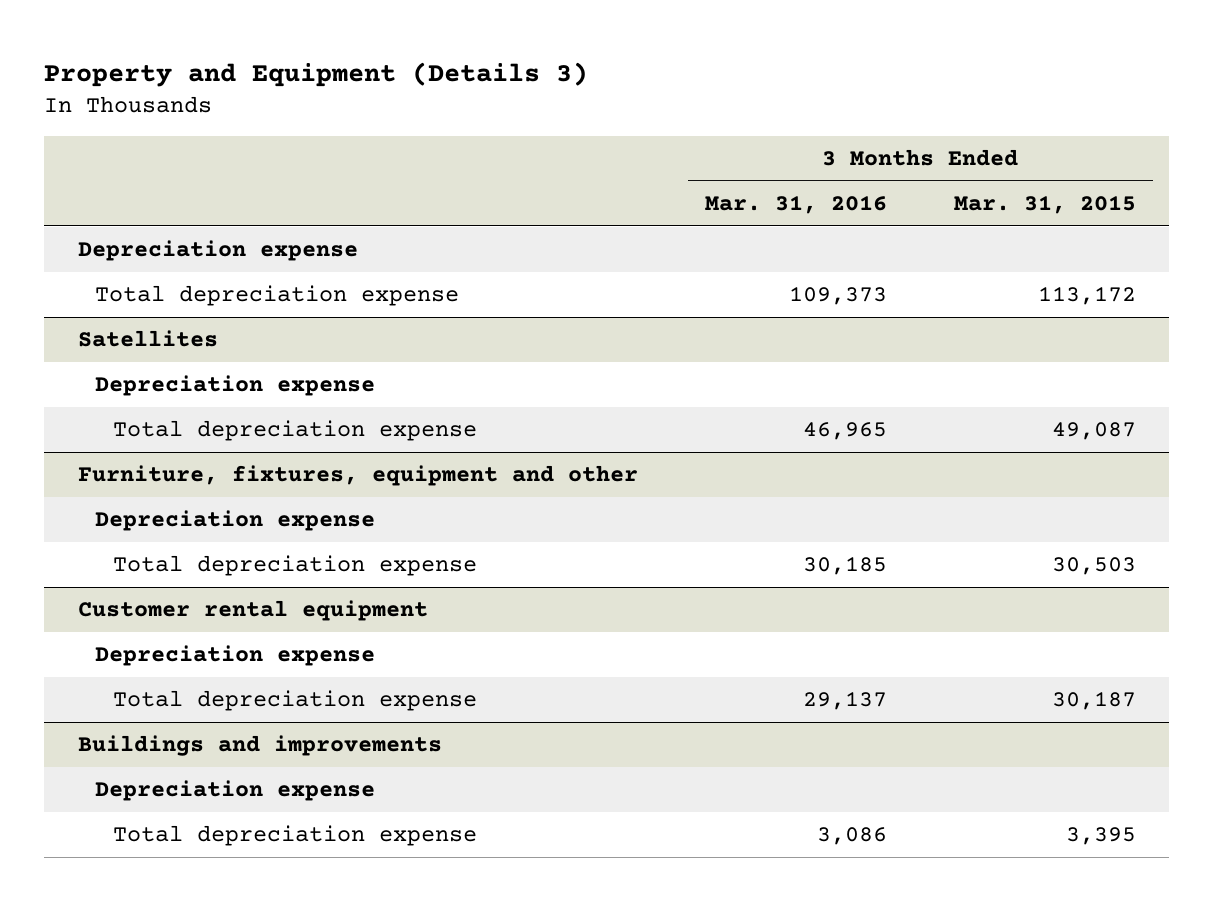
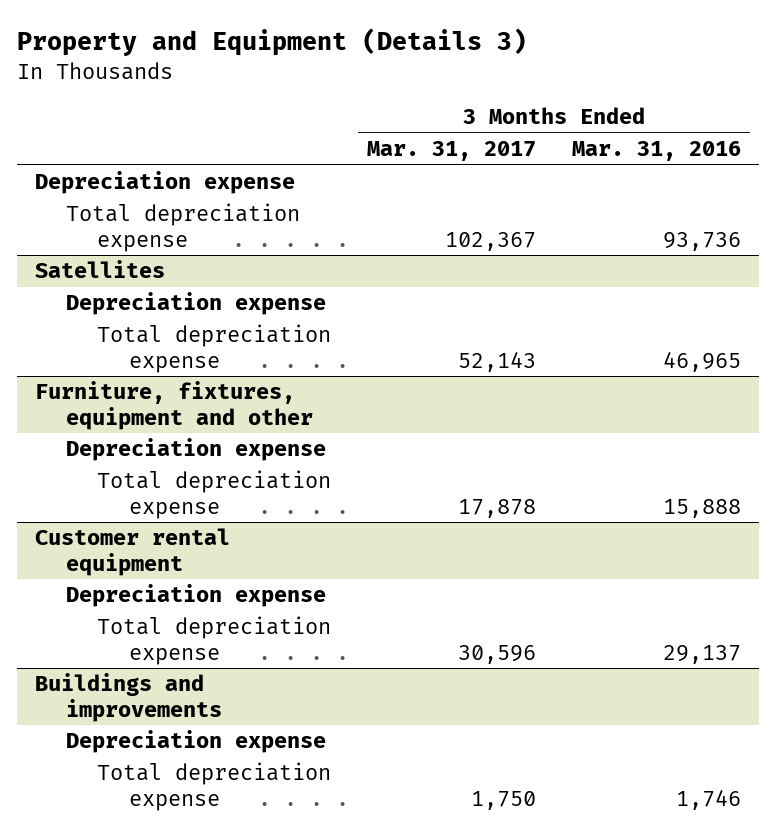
[953,195,1136,215] Mar. 31, 2015 -> none
none -> [367,141,537,162] Mar. 31, 2017
[788,286,887,306] 109,373 -> [663,231,742,251] 93,736
[802,556,887,576] 30,185 -> [663,498,742,518] 15,888
[816,827,887,846] 3,086 -> [676,789,742,810] 1,746

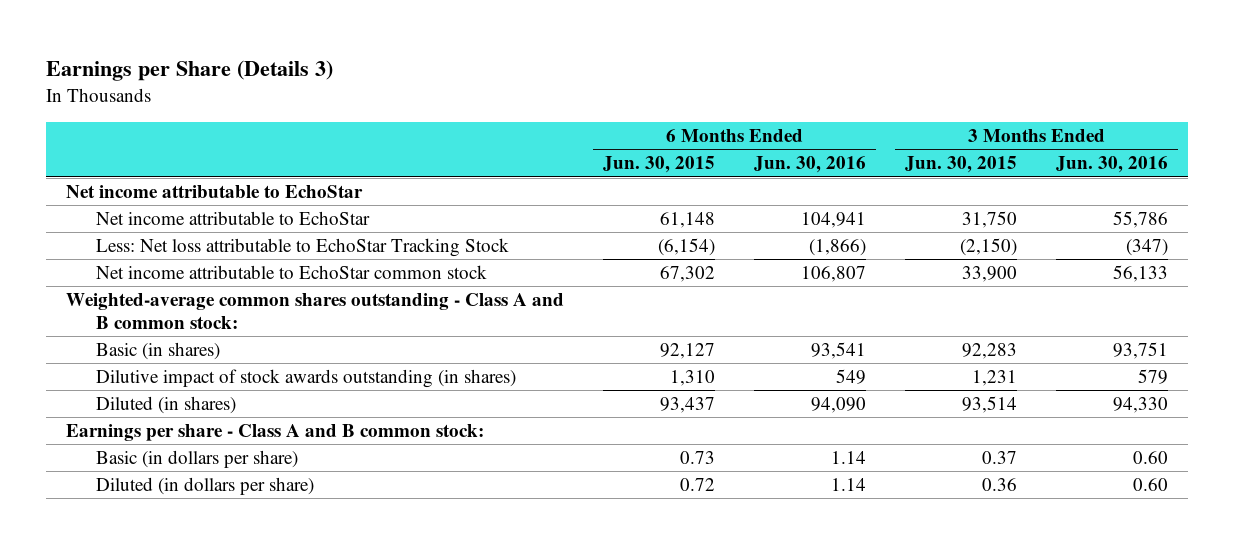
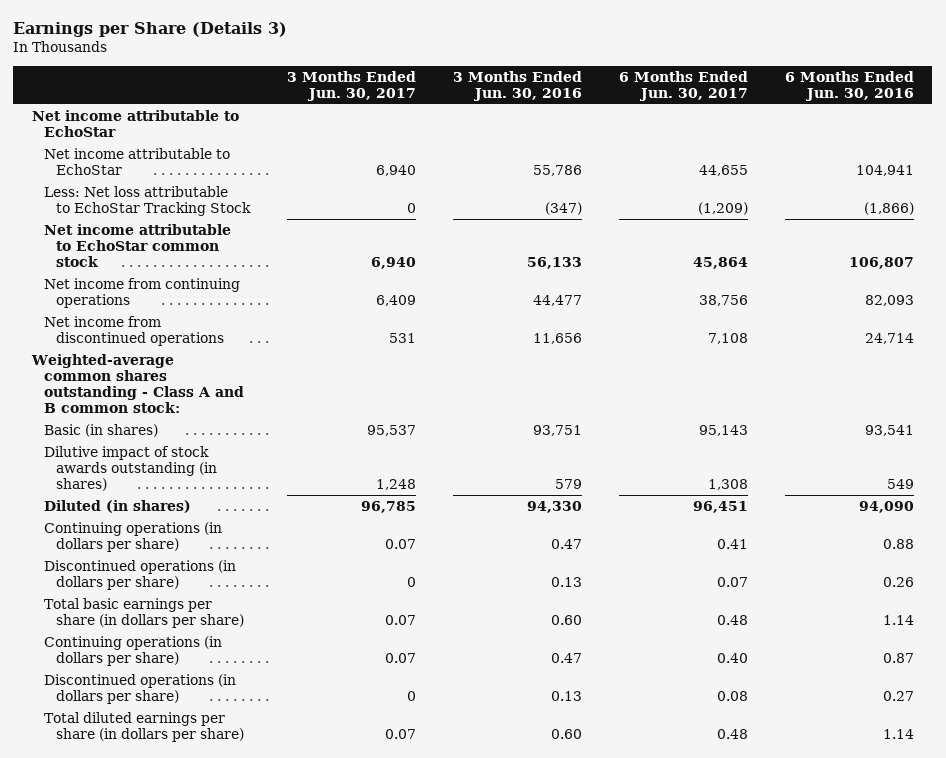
[603,156,716,174] Jun. 30, 2015 -> none
[905,156,1018,174] Jun. 30, 2015 -> none
none -> [287,70,417,101] 3 Months Ended Jun. 30, 2017
none -> [619,70,749,101] 6 Months Ended Jun. 30, 2017
none -> [44,277,241,308] Net income from continuing operations
none -> [44,315,225,346] Net income from discontinued operations
[66,424,485,442] Earnings per share - Class A and B common stock: -> none
none -> [44,521,223,552] Continuing operations (in dollars per share)
none -> [44,559,237,590] Discontinued operations (in dollars per share)
[96,450,299,469] Basic (in dollars per share) -> [44,597,245,628] Total basic earnings per share (in dollars per share)
none -> [44,635,223,666] Continuing operations (in dollars per share)
none -> [44,673,237,704] Discontinued operations (in dollars per share)
[96,477,315,496] Diluted (in dollars per share) -> [44,711,245,742] Total diluted earnings per share (in dollars per share)

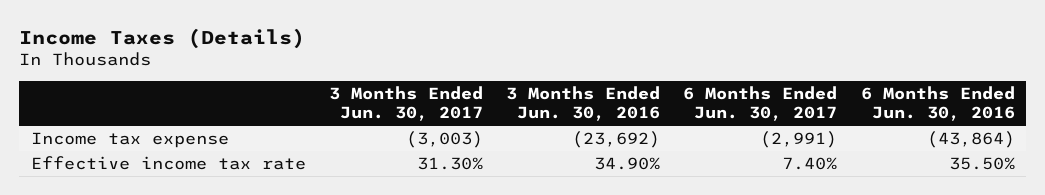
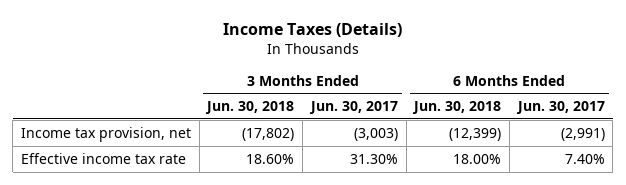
[506,86,661,122] 3 Months Ended Jun. 30, 2016 -> none
[860,86,1015,122] 6 Months Ended Jun. 30, 2016 -> none
none -> [205,101,295,115] Jun. 30, 2018
none -> [412,101,502,115] Jun. 30, 2018
[30,132,229,149] Income tax expense -> [21,126,192,142] Income tax provision, net

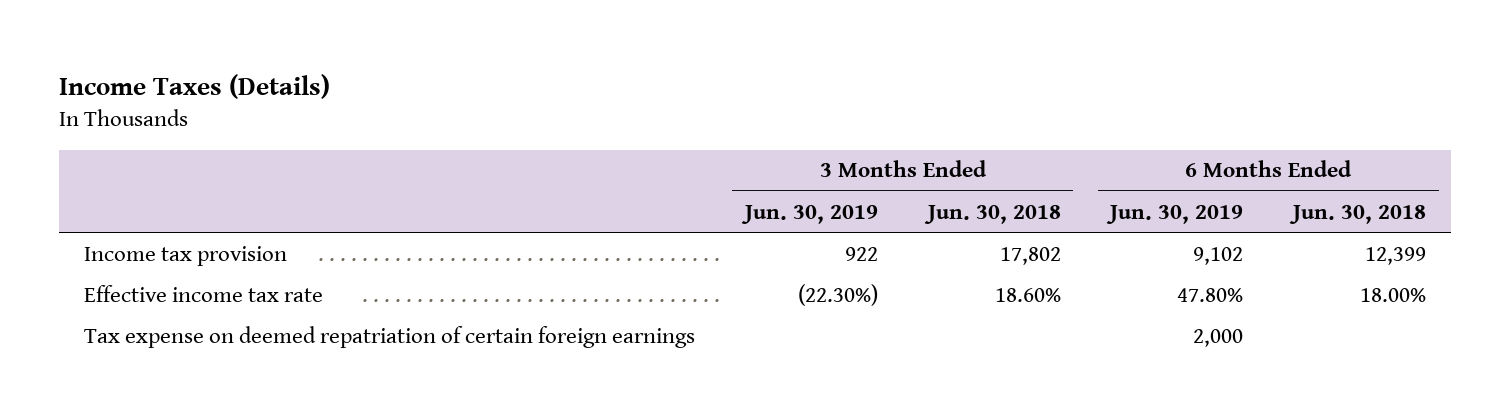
[308,101,398,115] Jun. 30, 2017 -> none
[515,101,605,115] Jun. 30, 2017 -> none
none -> [740,204,878,224] Jun. 30, 2019
none -> [1106,204,1244,224] Jun. 30, 2019
[21,126,192,142] Income tax provision, net -> [83,245,287,266] Income tax provision
[242,127,295,141] (17,802) -> [999,246,1061,265] 17,802
[449,127,502,141] (12,399) -> [1365,246,1427,265] 12,399
none -> [83,325,695,348] Tax expense on deemed repatriation of certain foreign earnings

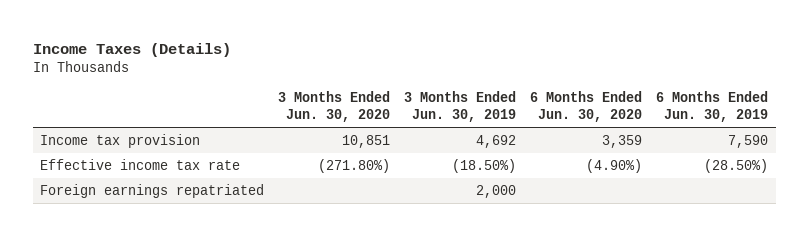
[923,204,1061,224] Jun. 30, 2018 -> none
[1289,204,1427,224] Jun. 30, 2018 -> none
none -> [278,91,391,122] 3 Months Ended Jun. 30, 2020
none -> [530,91,643,122] 6 Months Ended Jun. 30, 2020
[83,325,695,348] Tax expense on deemed repatriation of certain foreign earnings -> none
[844,246,878,261] 922 -> [476,135,517,149] 4,692
[1193,246,1244,265] 9,102 -> [728,135,769,149] 7,590
[797,283,878,306] (22.30%) -> [452,159,517,174] (18.50%)
[1177,287,1244,302] 47.80% -> [704,159,769,174] (28.50%)
none -> [40,184,265,199] Foreign earnings repatriated

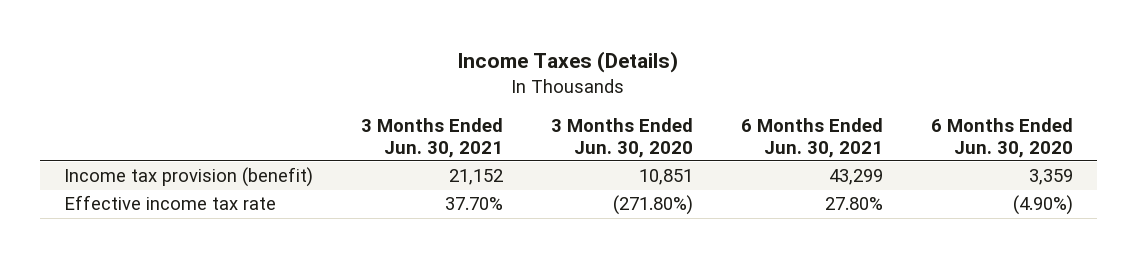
[404,91,517,122] 3 Months Ended Jun. 30, 2019 -> none
[656,91,769,122] 6 Months Ended Jun. 30, 2019 -> none
none -> [360,118,503,158] 3 Months Ended Jun. 30, 2021
none -> [740,118,883,158] 6 Months Ended Jun. 30, 2021
[40,134,201,149] Income tax provision -> [63,167,313,188] Income tax provision (benefit)
[40,184,265,199] Foreign earnings repatriated -> none

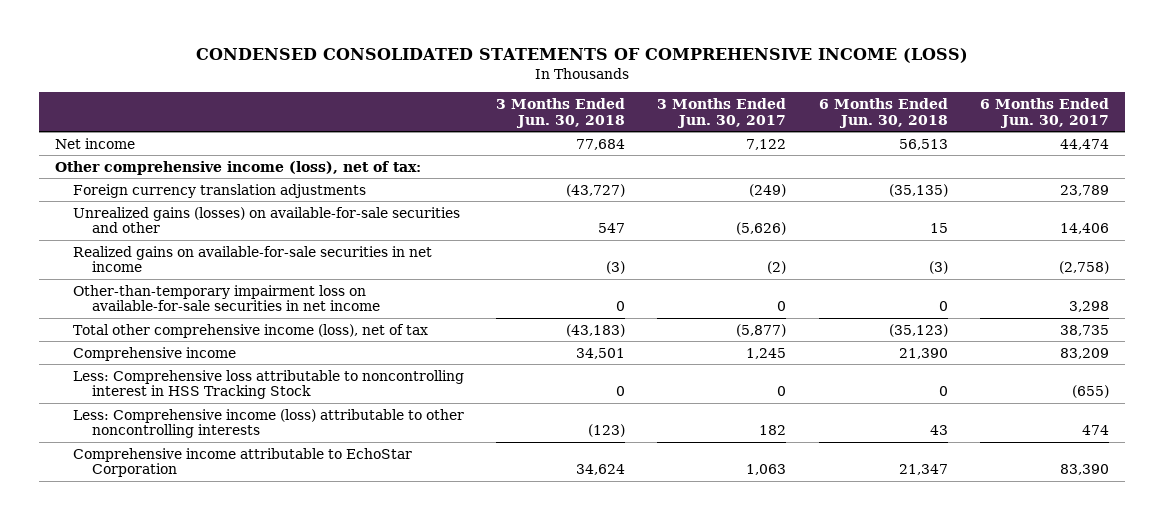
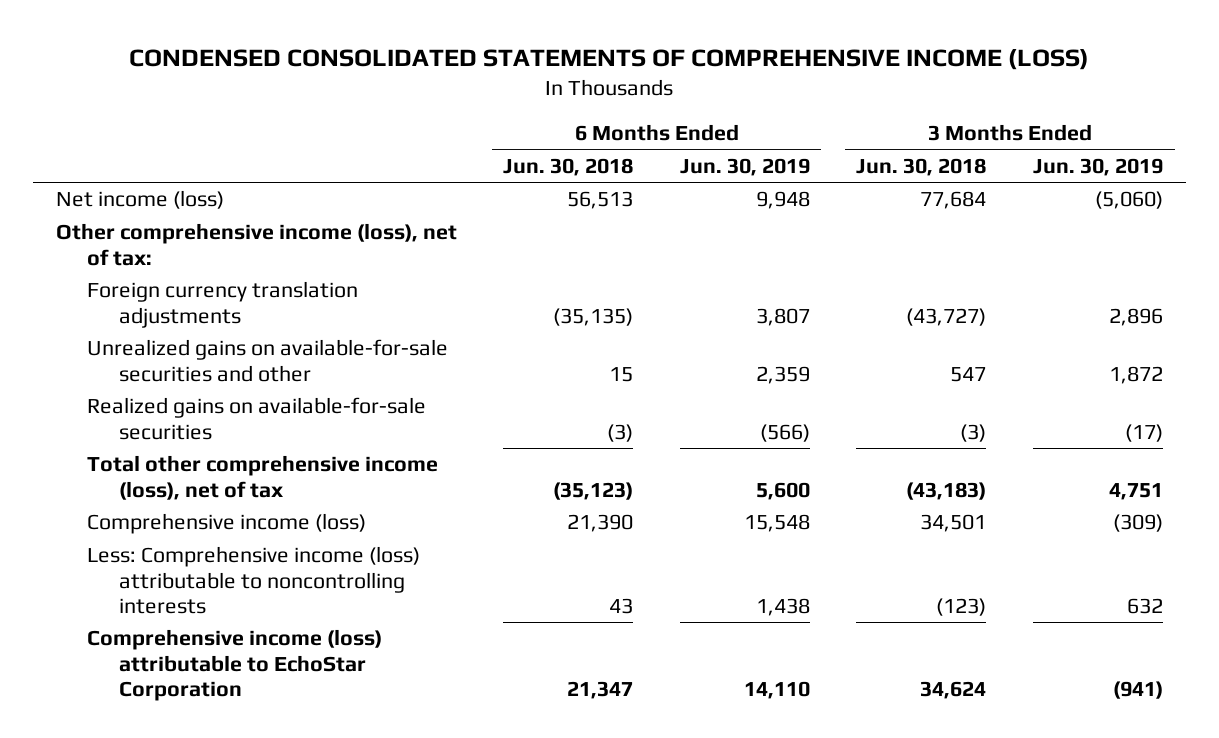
[657,97,787,128] 3 Months Ended Jun. 30, 2017 -> none
[979,97,1109,128] 6 Months Ended Jun. 30, 2017 -> none
none -> [679,158,810,177] Jun. 30, 2019
none -> [1032,158,1163,177] Jun. 30, 2019
[54,137,135,149] Net income -> [55,190,224,210] Net income (loss)
[73,284,380,312] Other-than-temporary impairment loss on available-for-sale securities in net income -> none
[73,206,461,234] Unrealized gains (losses) on available-for-sale securities and other -> [87,339,449,382] Unrealized gains on available-for-sale securities and other
[73,245,433,273] Realized gains on available-for-sale securities in net income -> [87,397,427,440] Realized gains on available-for-sale securities
[73,369,465,400] Less: Comprehensive loss attributable to noncontrolling interest in HSS Tracking Stock -> none
[73,346,237,361] Comprehensive income -> [87,513,367,535] Comprehensive income (loss)
[73,408,465,439] Less: Comprehensive income (loss) attributable to other noncontrolling interests -> [87,546,421,614] Less: Comprehensive income (loss) attributable to noncontrolling interests
[73,447,413,478] Comprehensive income attributable to EchoStar Corporation -> [87,629,383,701] Comprehensive income (loss) attributable to EchoStar Corporation

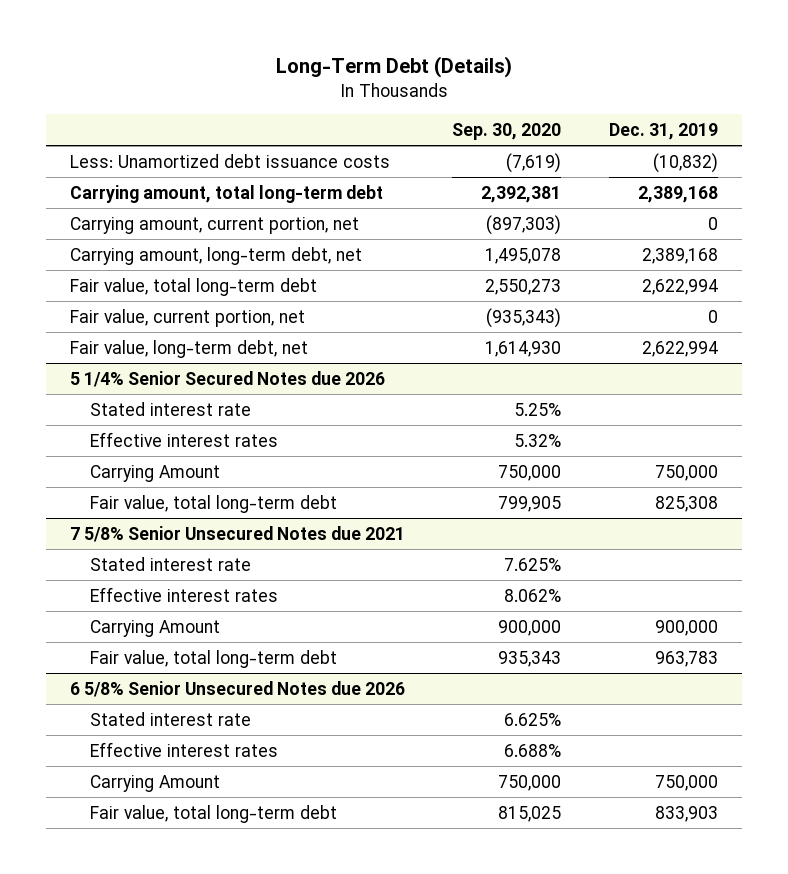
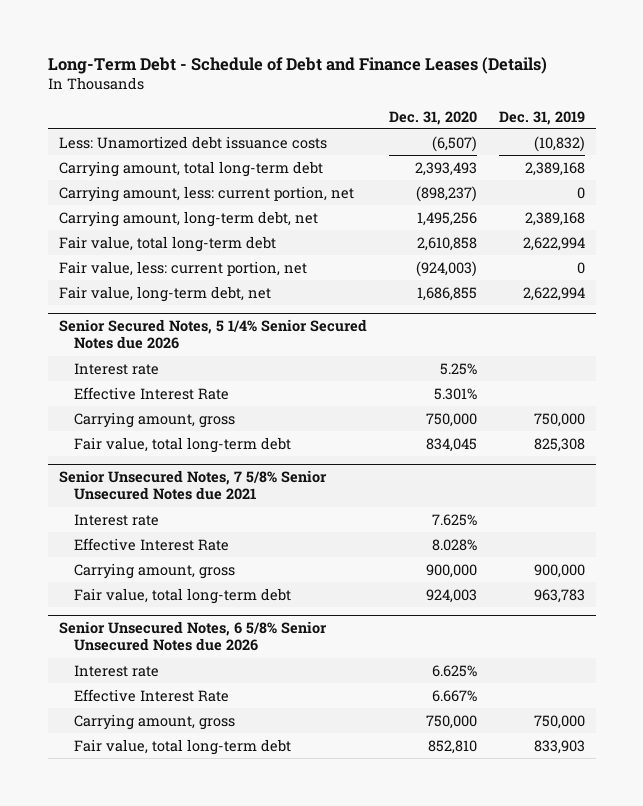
[275,56,512,79] Long-Term Debt (Details) -> [47,56,547,74] Long-Term Debt - Schedule of Debt and Finance Leases (Details)
[452,122,562,140] Sep. 30, 2020 -> none
none -> [388,110,477,125] Dec. 31, 2020
[70,216,360,234] Carrying amount, current portion, net -> [58,185,354,202] Carrying amount, less: current portion, net
[70,308,306,327] Fair value, current portion, net -> [58,260,307,276] Fair value, less: current portion, net
[70,370,386,387] 5 1/4% Senior Secured Notes due 2026 -> [58,319,367,350] Senior Secured Notes, 5 1/4% Senior Secured Notes due 2026
[89,401,251,416] Stated interest rate -> [73,362,159,375] Interest rate
[89,431,278,447] Effective interest rates -> [73,386,229,400] Effective Interest Rate
[89,464,220,482] Carrying Amount -> [73,411,235,428] Carrying amount, gross
[70,525,406,542] 7 5/8% Senior Unsecured Notes due 2021 -> [58,470,327,501] Senior Unsecured Notes, 7 5/8% Senior Unsecured Notes due 2021
[89,556,251,571] Stated interest rate -> [73,513,159,526] Interest rate
[89,586,278,602] Effective interest rates -> [73,537,229,551] Effective Interest Rate
[89,619,220,637] Carrying Amount -> [73,562,235,579] Carrying amount, gross
[70,680,406,697] 6 5/8% Senior Unsecured Notes due 2026 -> [58,621,327,652] Senior Unsecured Notes, 6 5/8% Senior Unsecured Notes due 2026
[89,711,251,726] Stated interest rate -> [73,664,159,677] Interest rate
[89,741,278,757] Effective interest rates -> [73,688,229,702] Effective Interest Rate
[89,774,220,792] Carrying Amount -> [73,713,235,730] Carrying amount, gross

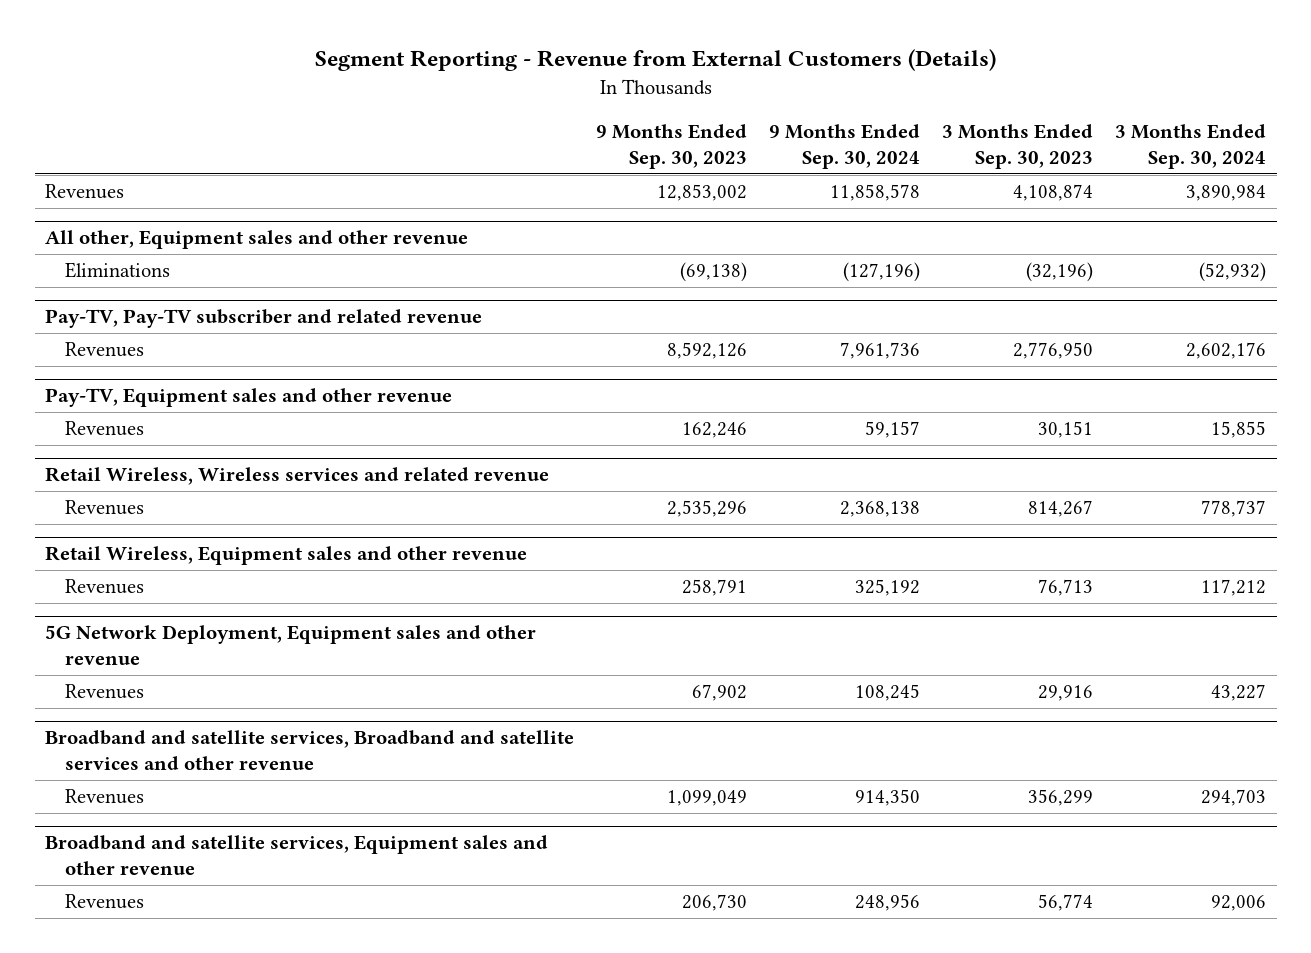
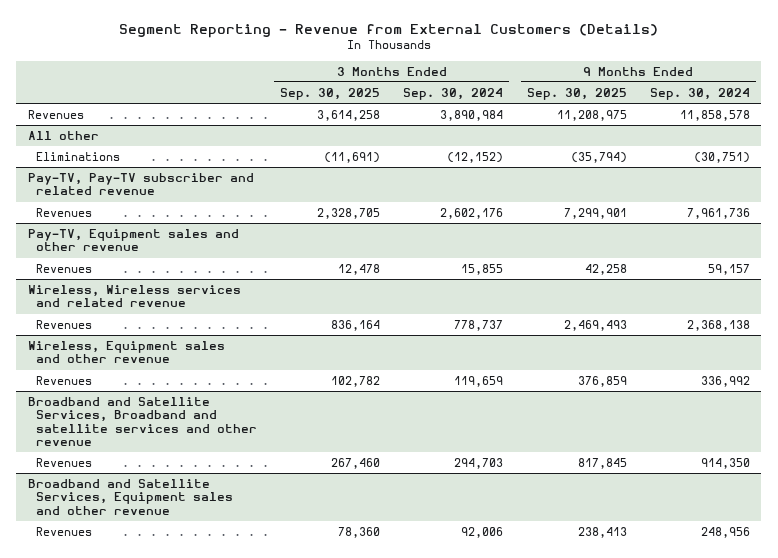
[596,124,748,170] 9 Months Ended Sep. 30, 2023 -> none
[942,124,1094,170] 3 Months Ended Sep. 30, 2023 -> none
none -> [280,87,381,100] Sep. 30, 2025
none -> [526,87,627,100] Sep. 30, 2025
[45,230,469,250] All other, Equipment sales and other revenue -> none
none -> [27,130,99,140] All other
[843,262,921,283] (127,196) -> [693,151,750,163] (30,751)
[1198,262,1266,283] (52,932) -> [447,151,504,163] (12,152)
[45,467,550,486] Retail Wireless, Wireless services and related revenue -> [27,284,241,308] Wireless, Wireless services and related revenue
[45,625,537,666] 5G Network Deployment, Equipment sales and other revenue -> none
[64,684,144,700] Revenues -> none
[45,546,528,566] Retail Wireless, Equipment sales and other revenue -> [27,340,225,364] Wireless, Equipment sales and other revenue
[855,579,921,597] 325,192 -> [700,375,750,387] 336,992
[1200,579,1266,597] 117,212 -> [454,375,504,387] 119,659
[45,730,575,771] Broadband and satellite services, Broadband and satellite services and other revenue -> [27,396,258,446] Broadband and Satellite Services, Broadband and satellite services and other revenue
[45,835,549,876] Broadband and satellite services, Equipment sales and other revenue -> [27,478,234,515] Broadband and Satellite Services, Equipment sales and other revenue

